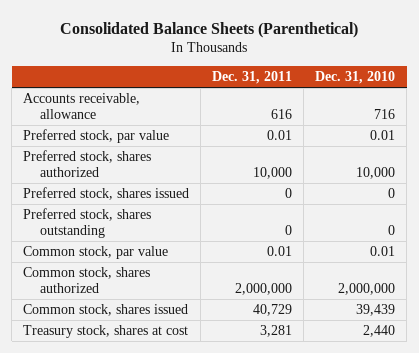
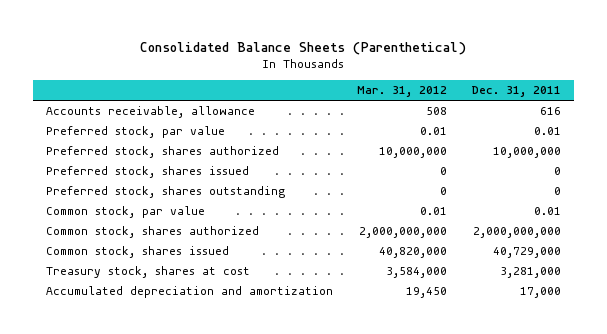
[315,71,396,85] Dec. 31, 2010 -> none
none -> [357,86,448,98] Mar. 31, 2012
[253,167,293,180] 10,000 -> [493,147,562,159] 10,000,000
[235,283,293,296] 2,000,000 -> [473,227,562,239] 2,000,000,000
[253,304,293,317] 40,729 -> [493,247,562,259] 40,729,000
[260,325,293,338] 3,281 -> [500,267,562,279] 3,281,000
none -> [45,286,333,299] Accumulated depreciation and amortization

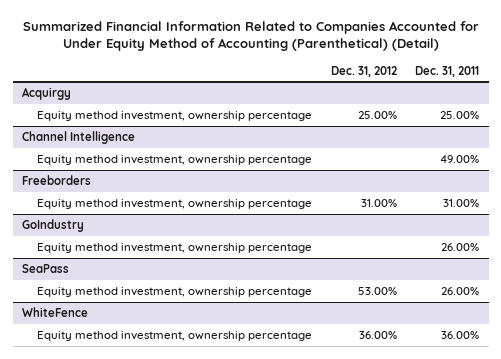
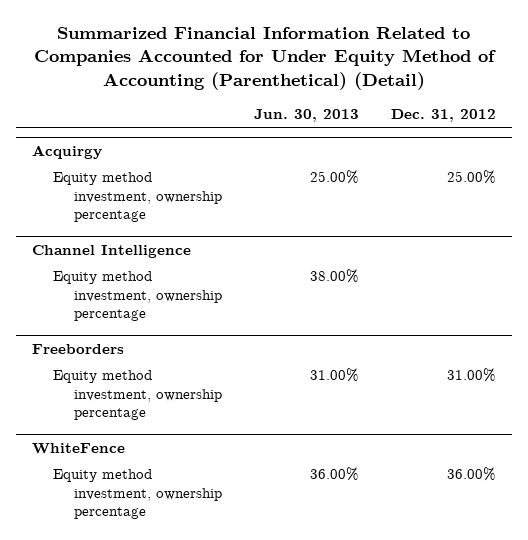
[415,65,480,77] Dec. 31, 2011 -> none
none -> [254,109,360,123] Jun. 30, 2013
[22,218,85,232] GoIndustry -> none
[36,242,312,253] Equity method investment, ownership percentage -> none
[22,263,70,273] SeaPass -> none
[36,286,312,297] Equity method investment, ownership percentage -> none

